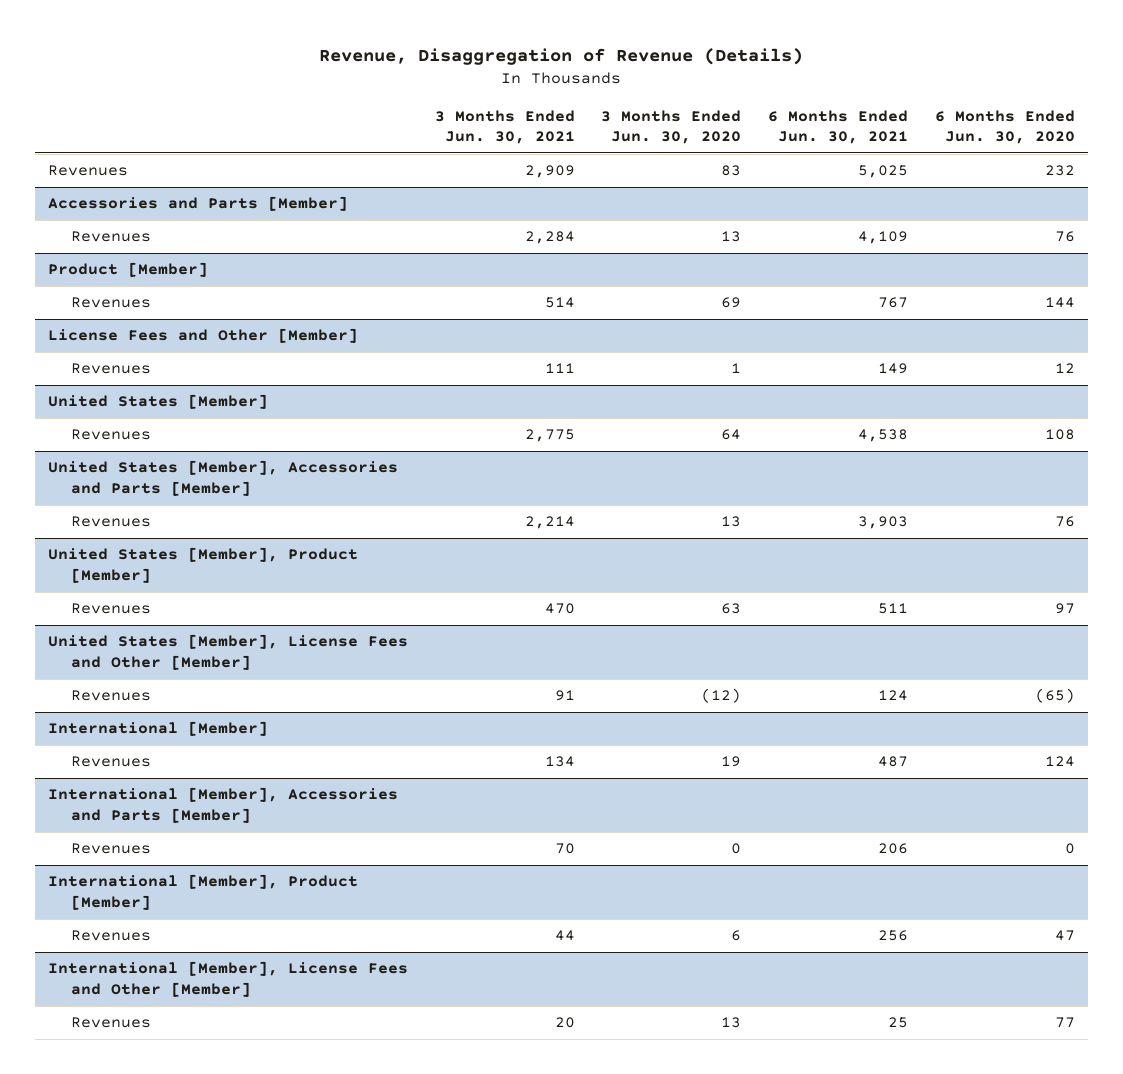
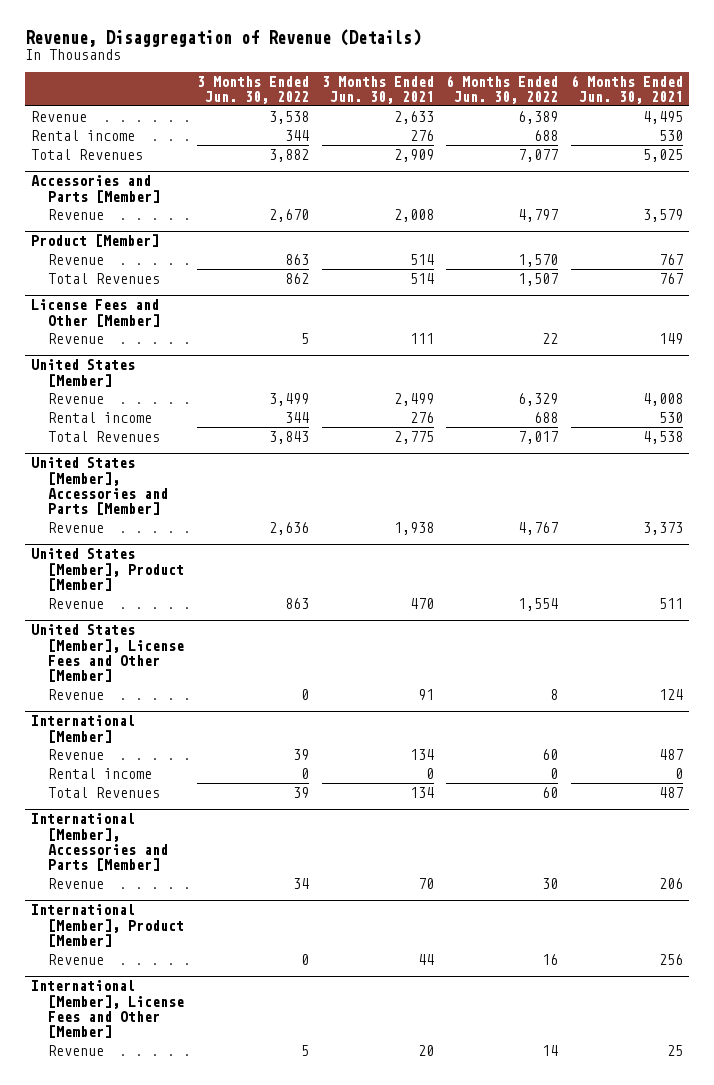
[601,109,742,145] 3 Months Ended Jun. 30, 2020 -> none
[934,109,1075,145] 6 Months Ended Jun. 30, 2020 -> none
none -> [197,75,310,104] 3 Months Ended Jun. 30, 2022
none -> [446,74,559,104] 6 Months Ended Jun. 30, 2022
none -> [31,110,88,122] Revenue
none -> [31,129,136,141] Rental income
[48,165,129,177] Revenues -> [31,148,144,160] Total Revenues
[70,231,151,243] Revenues -> none
none -> [48,208,105,220] Revenue
[70,297,151,309] Revenues -> [48,253,105,265] Revenue
none -> [48,272,161,284] Total Revenues
[70,363,151,375] Revenues -> [48,332,105,344] Revenue
none -> [48,392,105,404] Revenue
none -> [48,411,153,423] Rental income
[70,429,151,441] Revenues -> [48,430,161,442] Total Revenues
[70,516,151,528] Revenues -> none
none -> [48,521,105,533] Revenue
[70,603,151,615] Revenues -> [48,597,105,609] Revenue
[70,690,151,702] Revenues -> [48,688,105,700] Revenue
[70,756,151,768] Revenues -> [48,748,105,760] Revenue
none -> [48,767,153,779] Rental income
none -> [48,786,161,798] Total Revenues
[70,843,151,855] Revenues -> [48,877,105,889] Revenue
[70,930,151,942] Revenues -> [48,953,105,965] Revenue
[70,1017,151,1029] Revenues -> [48,1044,105,1056] Revenue

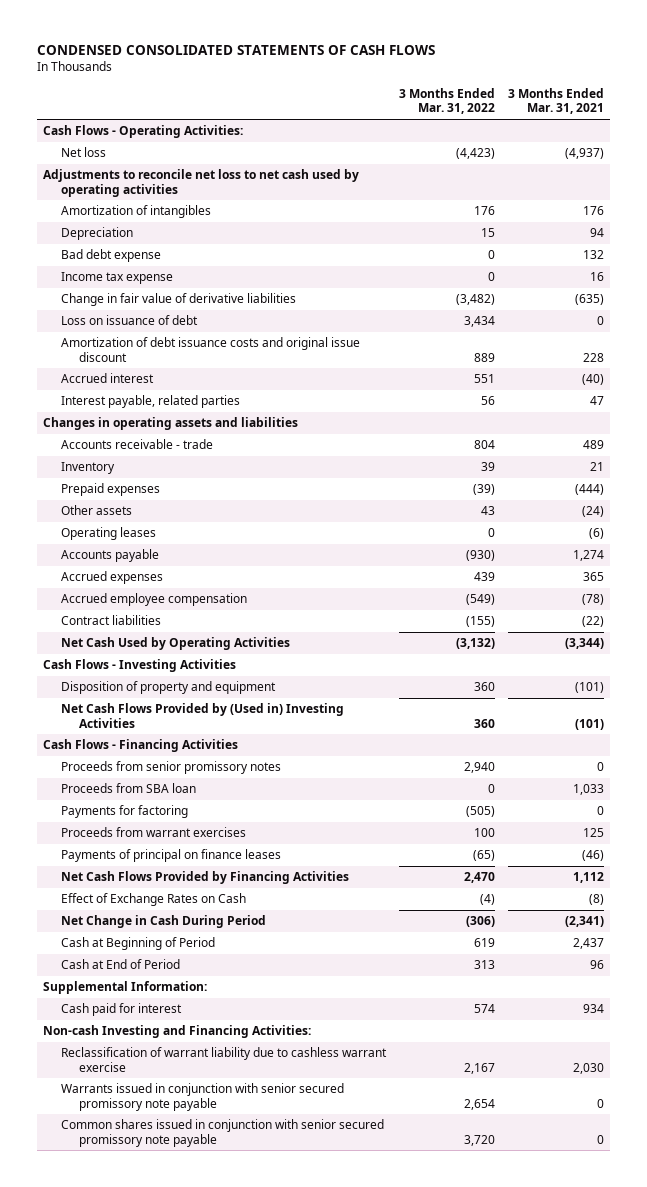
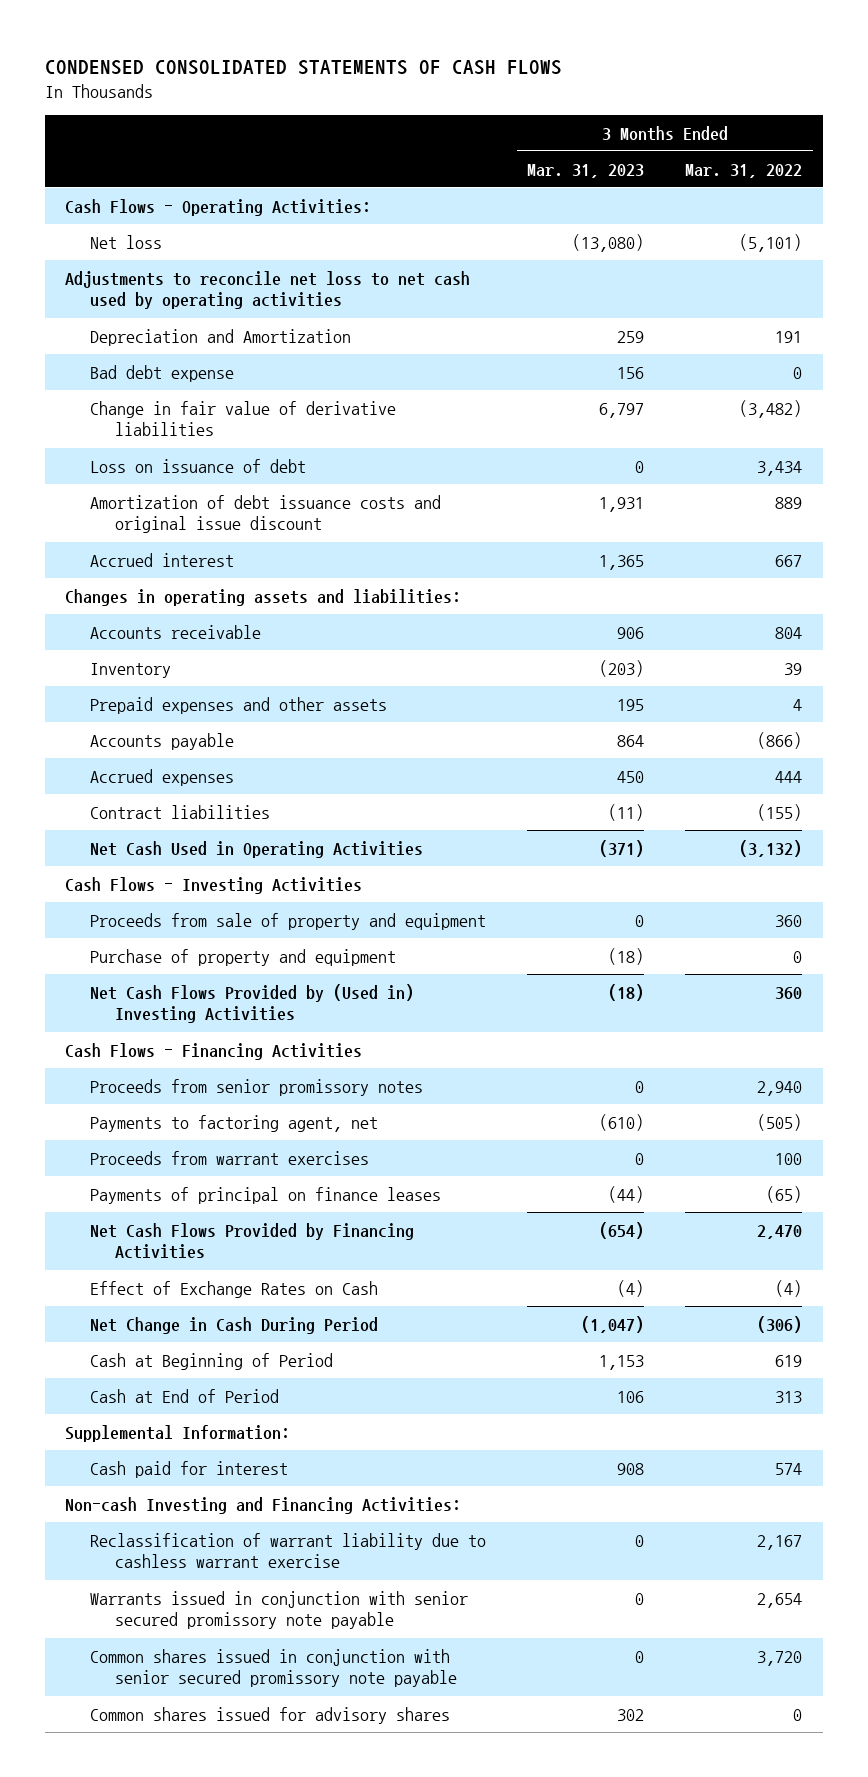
[507,87,604,115] 3 Months Ended Mar. 31, 2021 -> none
none -> [527,163,645,178] Mar. 31, 2023
[456,148,496,160] (4,423) -> [739,233,803,252] (5,101)
[61,205,212,219] Amortization of intangibles -> none
[61,227,134,241] Depreciation -> [89,328,351,346] Depreciation and Amortization
[481,228,496,238] 15 -> [775,330,803,343] 191
[61,272,174,285] Income tax expense -> none
[61,395,241,409] Interest payable, related parties -> none
[474,374,496,384] 551 -> [775,554,803,567] 667
[43,417,299,431] Changes in operating assets and liabilities -> [65,588,462,606] Changes in operating assets and liabilities:
[61,439,214,450] Accounts receivable - trade -> [89,624,261,639] Accounts receivable
[61,483,161,497] Prepaid expenses -> none
[61,505,133,516] Other assets -> none
[61,527,157,541] Operating leases -> none
[61,593,248,607] Accrued employee compensation -> none
none -> [89,696,387,714] Prepaid expenses and other assets
[466,550,496,562] (930) -> [757,731,803,749] (866)
[474,572,496,582] 439 -> [775,770,803,783] 444
[61,637,291,651] Net Cash Used by Operating Activities -> [89,840,423,858] Net Cash Used in Operating Activities
[61,681,277,695] Disposition of property and equipment -> [89,912,486,930] Proceeds from sale of property and equipment
none -> [89,948,396,966] Purchase of property and equipment
[61,783,197,794] Proceeds from SBA loan -> none
[61,805,189,819] Payments for factoring -> none
none -> [89,1114,378,1132] Payments to factoring agent, net
none -> [89,1706,450,1724] Common shares issued for advisory shares

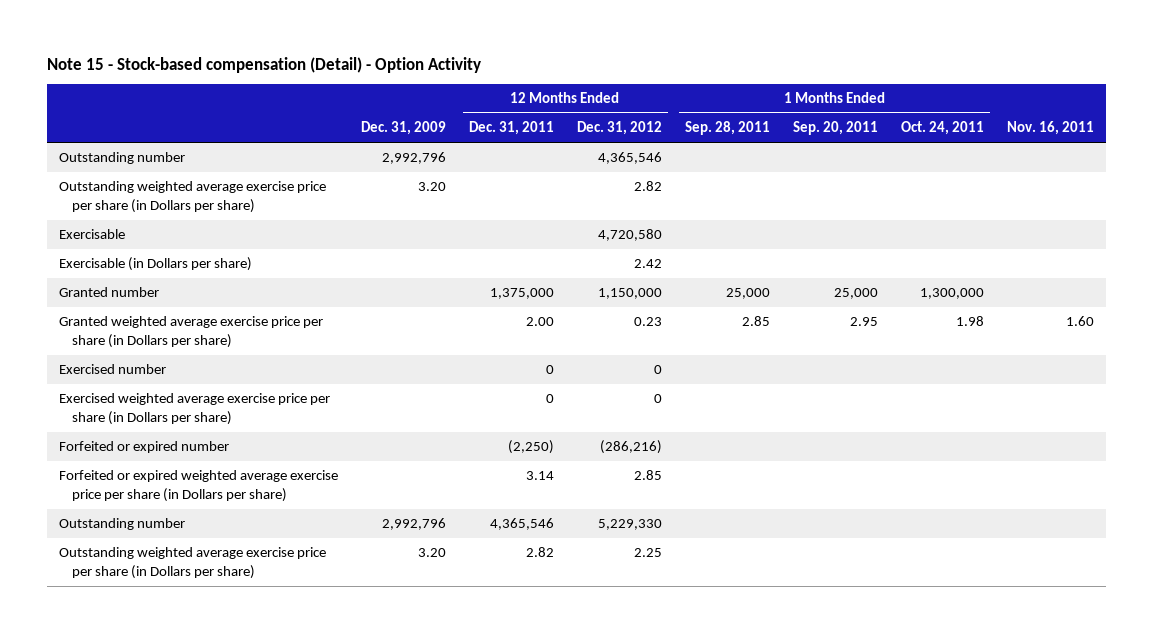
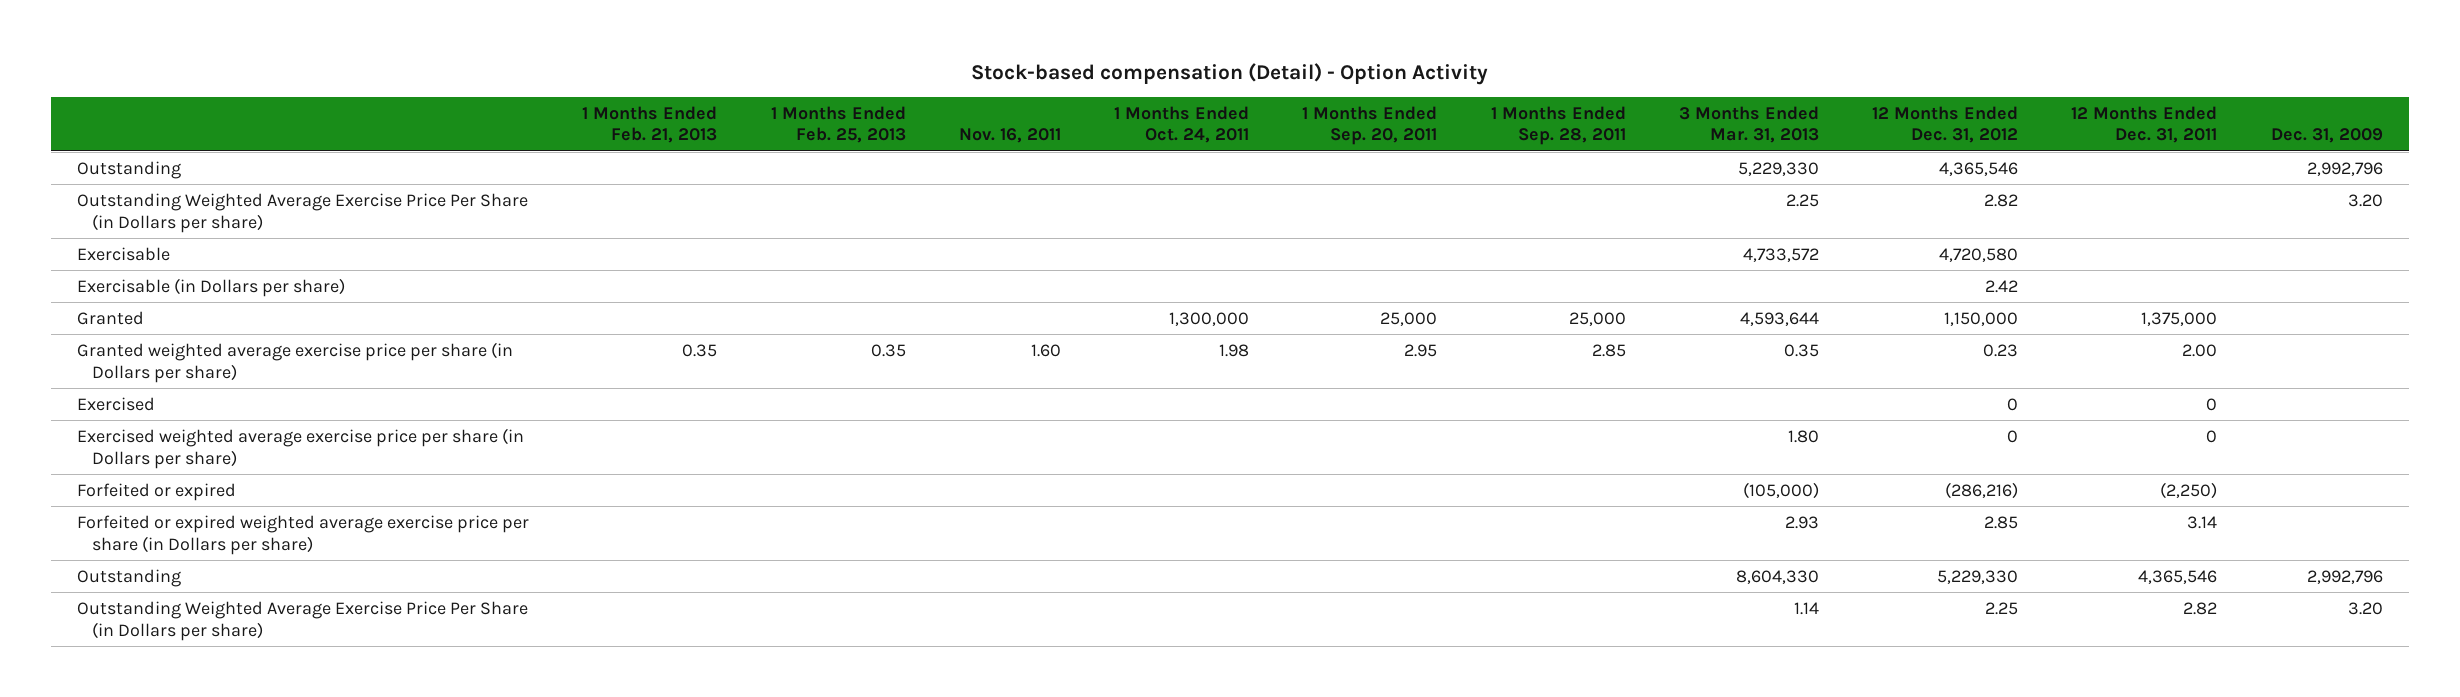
[47,56,482,73] Note 15 - Stock-based compensation (Detail) - Option Activity -> [970,62,1488,85] Stock-based compensation (Detail) - Option Activity
none -> [582,105,718,144] 1 Months Ended Feb. 21, 2013
none -> [770,105,906,144] 1 Months Ended Feb. 25, 2013
none -> [1678,105,1819,144] 3 Months Ended Mar. 31, 2013
[58,152,185,165] Outstanding number -> [77,160,182,179] Outstanding
[58,181,326,213] Outstanding weighted average exercise price per share (in Dollars per share) -> [77,192,529,233] Outstanding Weighted Average Exercise Price Per Share (in Dollars per share)
[58,287,159,298] Granted number -> [77,310,145,325] Granted
[58,364,166,375] Exercised number -> [77,396,156,411] Exercised
[58,441,229,454] Forfeited or expired number -> [77,482,237,501] Forfeited or expired
[58,518,185,531] Outstanding number -> [77,568,182,587] Outstanding
[58,547,326,579] Outstanding weighted average exercise price per share (in Dollars per share) -> [77,600,529,641] Outstanding Weighted Average Exercise Price Per Share (in Dollars per share)

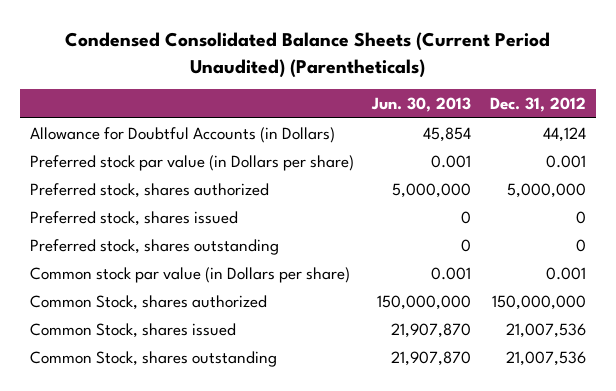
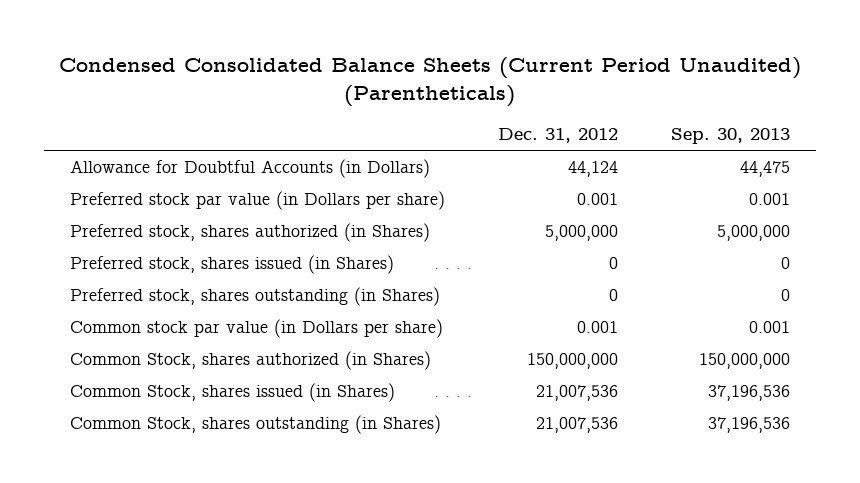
[371,97,472,113] Jun. 30, 2013 -> none
none -> [670,128,790,145] Sep. 30, 2013
[29,182,269,198] Preferred stock, shares authorized -> [70,223,431,243] Preferred stock, shares authorized (in Shares)
[29,210,238,226] Preferred stock, shares issued -> [70,255,395,275] Preferred stock, shares issued (in Shares)
[29,238,279,255] Preferred stock, shares outstanding -> [70,287,441,307] Preferred stock, shares outstanding (in Shares)
[29,294,267,310] Common Stock, shares authorized -> [70,351,432,371] Common Stock, shares authorized (in Shares)
[29,322,236,338] Common Stock, shares issued -> [70,383,396,403] Common Stock, shares issued (in Shares)
[29,350,277,367] Common Stock, shares outstanding -> [70,415,442,435] Common Stock, shares outstanding (in Shares)

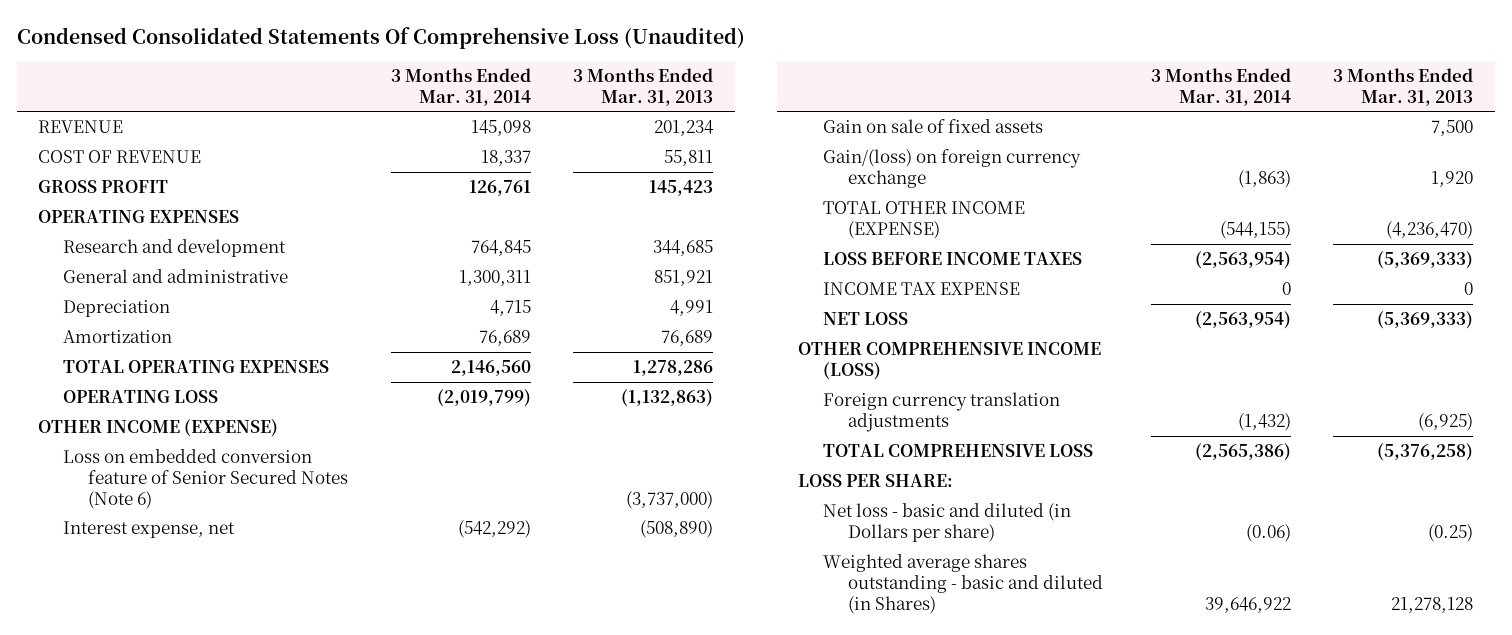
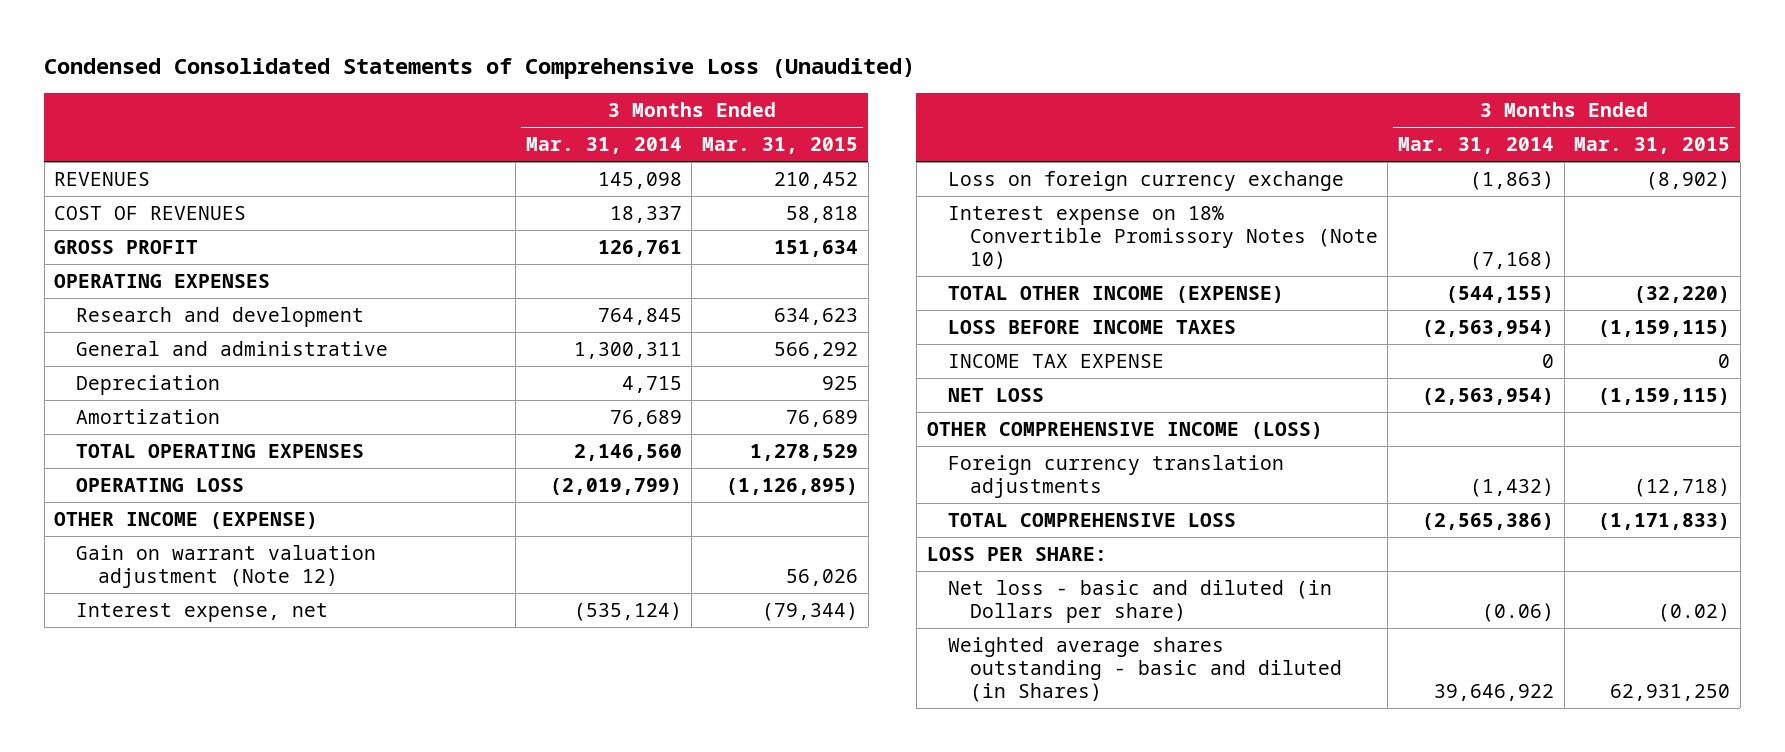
[17,26,746,49] Condensed Consolidated Statements Of Comprehensive Loss (Unaudited) -> [44,58,916,80] Condensed Consolidated Statements of Comprehensive Loss (Unaudited)
[573,67,714,106] 3 Months Ended Mar. 31, 2013 -> none
none -> [702,137,859,155] Mar. 31, 2015
[38,120,124,134] REVENUE -> [54,171,151,186] REVENUES
[38,150,202,164] COST OF REVENUE -> [54,205,247,220] COST OF REVENUES
[63,449,349,509] Loss on embedded conversion feature of Senior Secured Notes (Note 6) -> none
[823,119,1044,134] Gain on sale of fixed assets -> none
none -> [75,544,376,589] Gain on warrant valuation adjustment (Note 12)
[457,520,531,539] (542,292) -> [573,601,682,621] (535,124)
[823,149,1082,188] Gain/(loss) on foreign currency exchange -> [948,170,1345,191] Loss on foreign currency exchange
none -> [948,205,1378,270] Interest expense on 18% Convertible Promissory Notes (Note 10)

